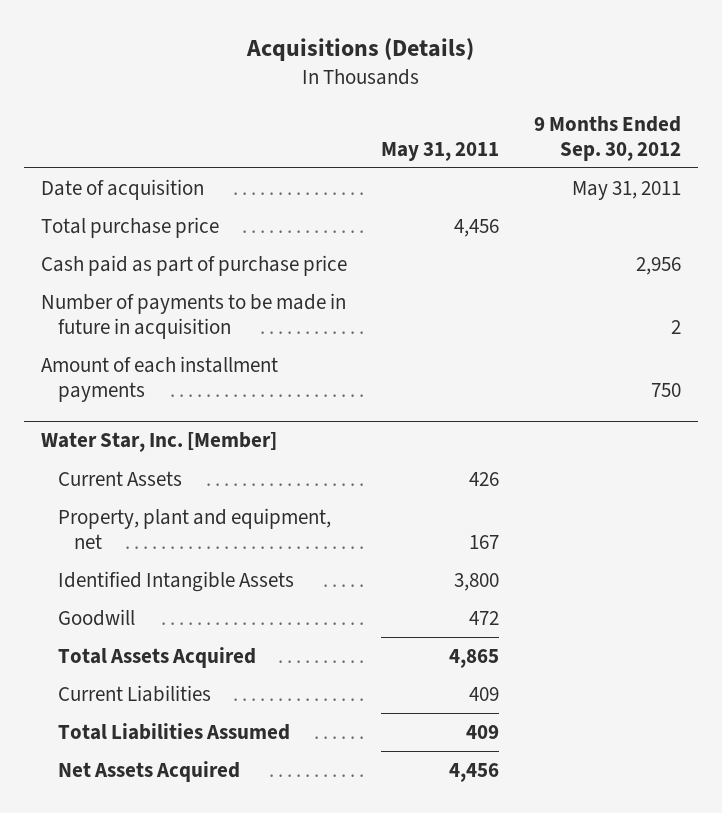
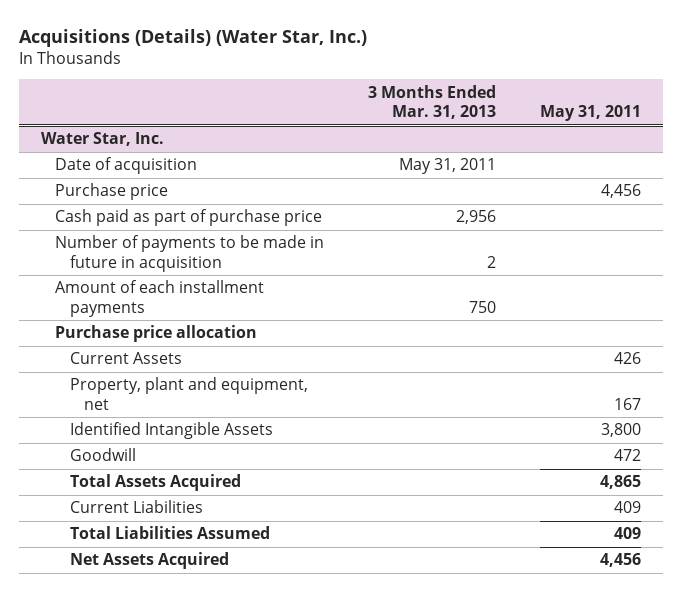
[245,37,474,61] Acquisitions (Details) -> [19,29,368,48] Acquisitions (Details) (Water Star, Inc.)
[533,115,681,161] 9 Months Ended Sep. 30, 2012 -> none
none -> [368,84,497,120] 3 Months Ended Mar. 31, 2013
none -> [41,132,165,147] Water Star, Inc.
[40,216,219,238] Total purchase price -> [55,183,169,201] Purchase price
[40,432,277,453] Water Star, Inc. [Member] -> none
none -> [55,325,258,343] Purchase price allocation

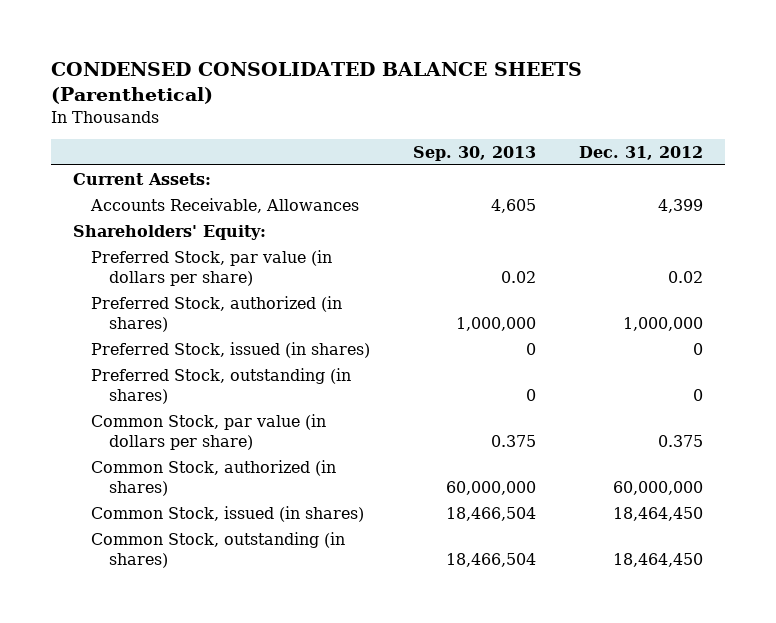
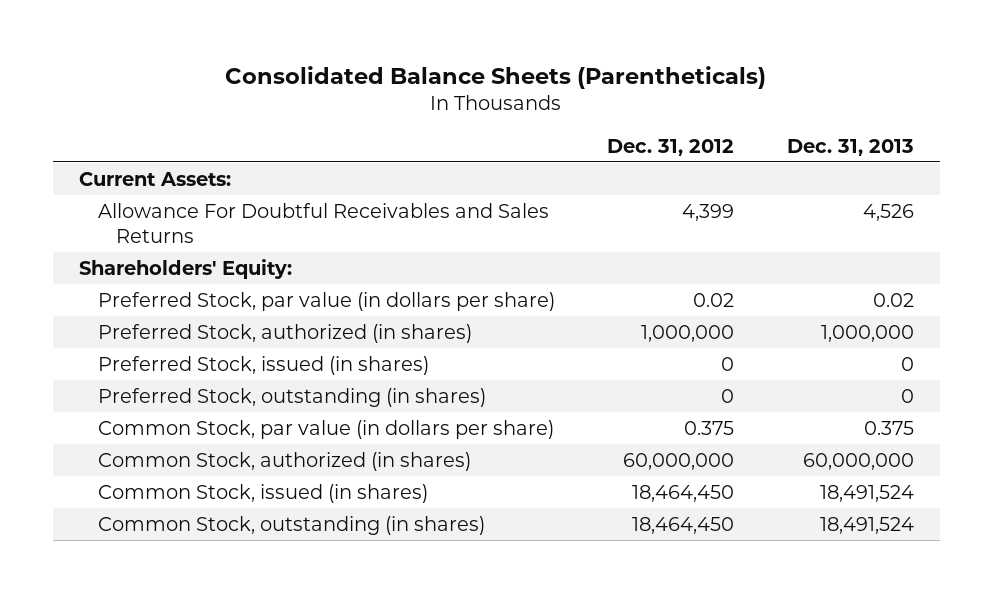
[51,62,583,105] CONDENSED CONSOLIDATED BALANCE SHEETS (Parenthetical) -> [225,65,767,89] Consolidated Balance Sheets (Parentheticals)
[413,145,537,161] Sep. 30, 2013 -> none
none -> [786,138,914,156] Dec. 31, 2013
[89,197,359,213] Accounts Receivable, Allowances -> [97,202,549,243] Allowance For Doubtful Receivables and Sales Returns

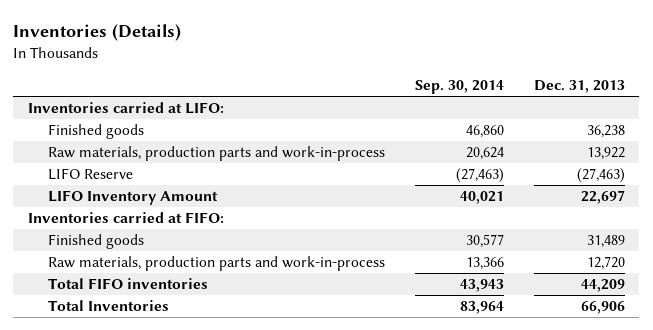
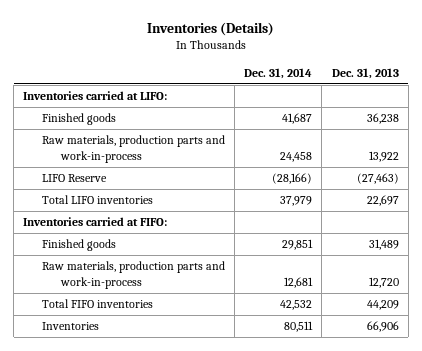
[415,79,505,94] Sep. 30, 2014 -> none
none -> [244,67,313,79] Dec. 31, 2014
[48,190,219,206] LIFO Inventory Amount -> [42,195,154,205] Total LIFO inventories
[48,300,170,312] Total Inventories -> [42,322,100,331] Inventories

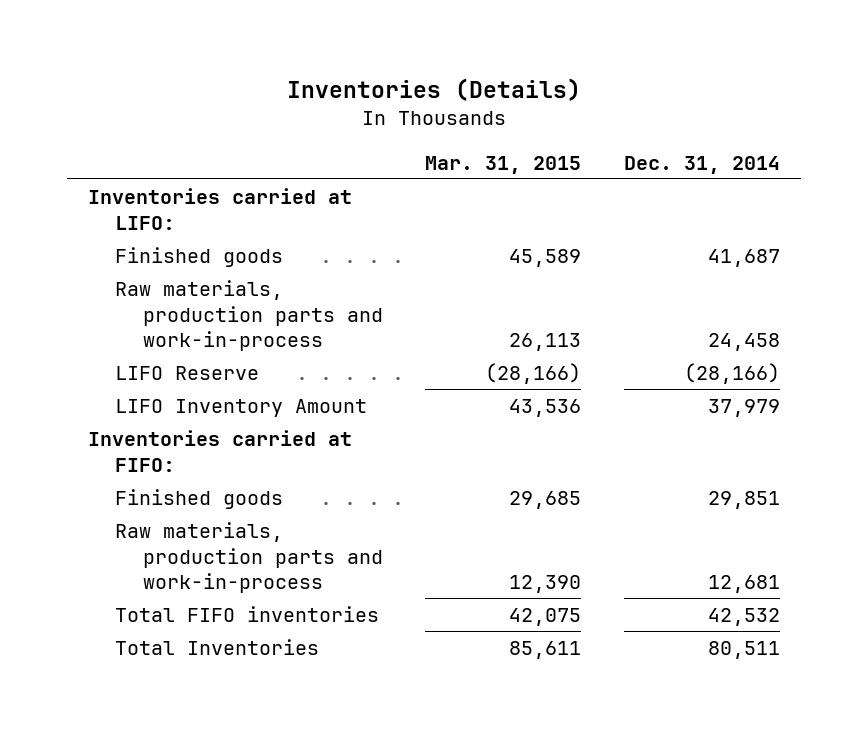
[331,67,399,79] Dec. 31, 2013 -> none
none -> [425,155,582,174] Mar. 31, 2015
[42,195,154,205] Total LIFO inventories -> [115,399,368,418] LIFO Inventory Amount
[42,322,100,331] Inventories -> [115,639,320,656] Total Inventories

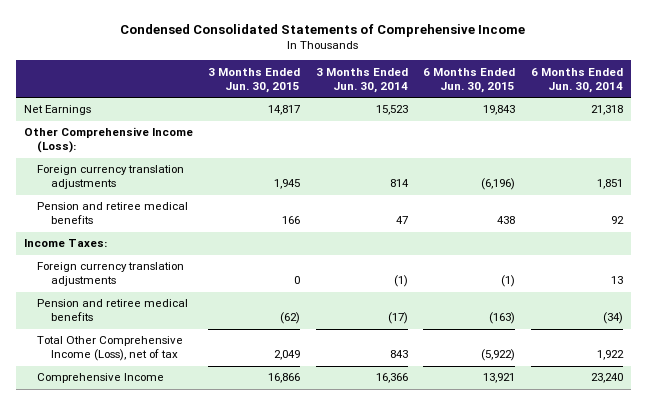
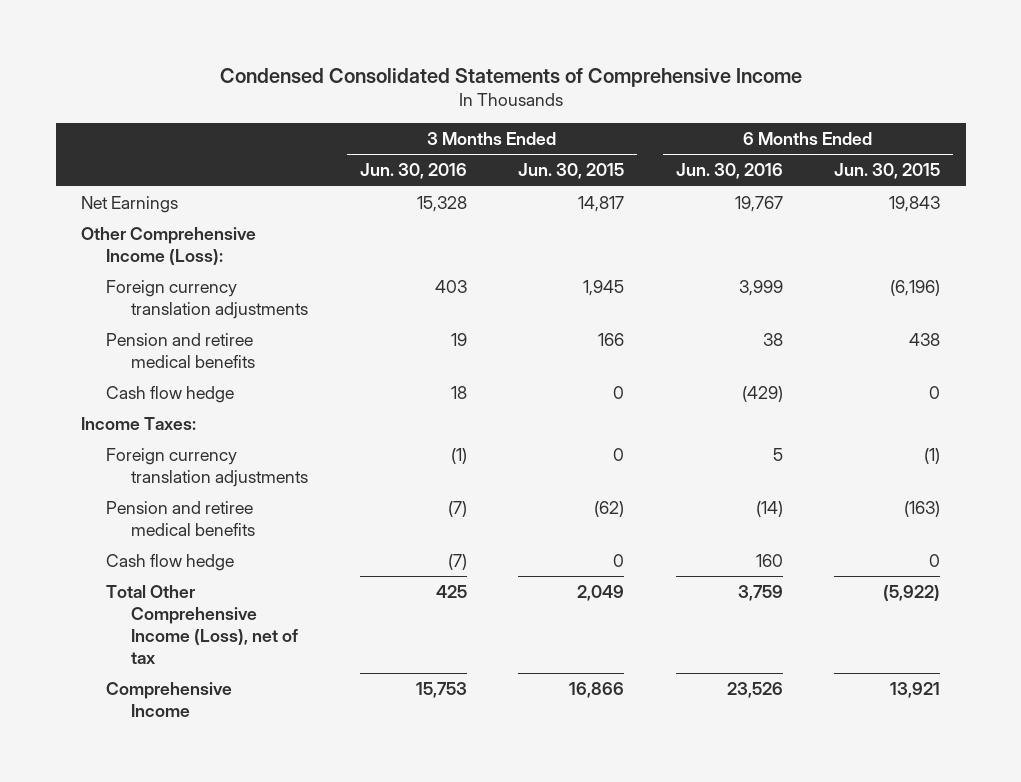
[315,67,408,93] 3 Months Ended Jun. 30, 2014 -> none
[530,67,623,93] 6 Months Ended Jun. 30, 2014 -> none
none -> [359,163,467,180] Jun. 30, 2016
none -> [675,163,783,180] Jun. 30, 2016
none -> [106,385,235,403] Cash flow hedge
none -> [106,553,235,571] Cash flow hedge

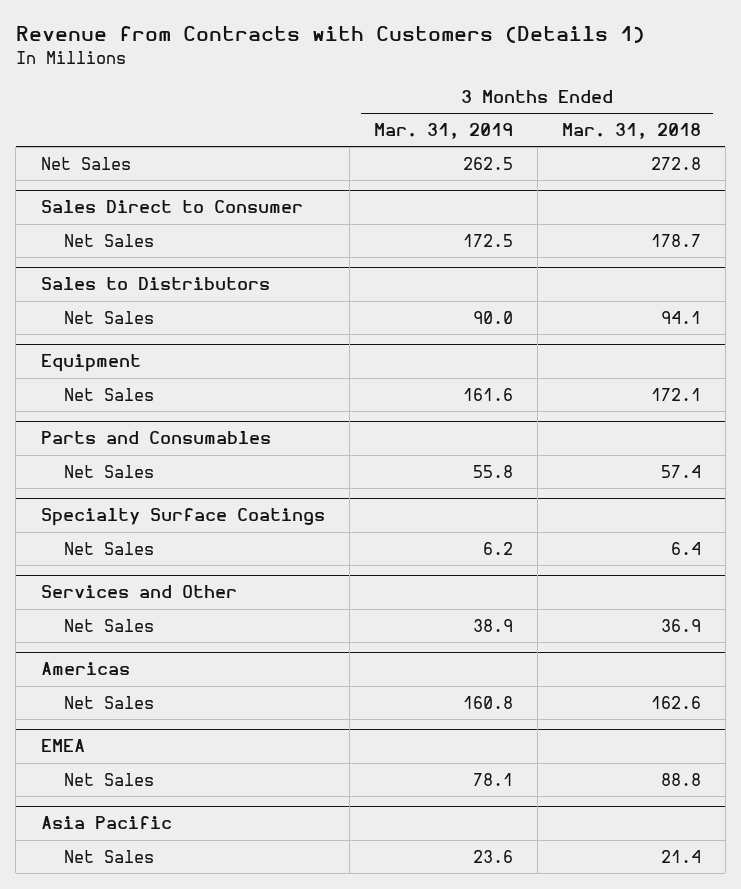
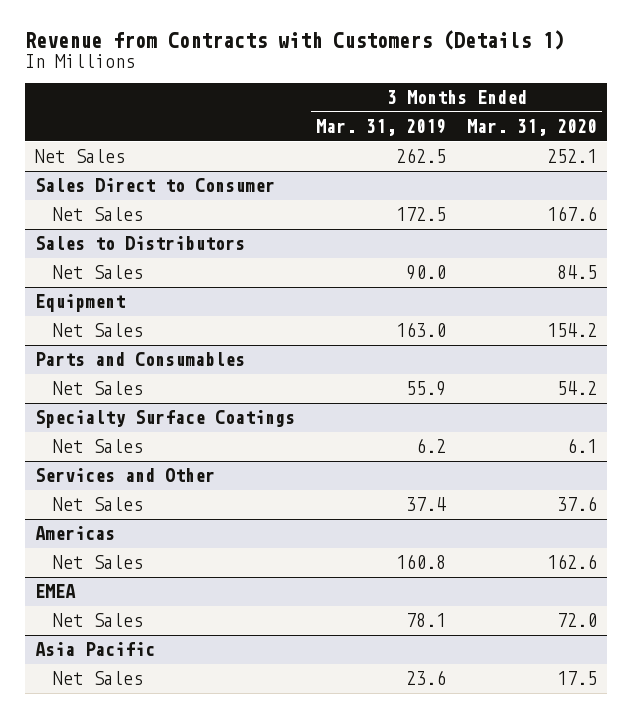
[561,122,701,139] Mar. 31, 2018 -> none
none -> [466,119,597,137] Mar. 31, 2020
[462,387,513,401] 161.6 -> [396,322,447,338] 163.0
[472,464,513,478] 55.8 -> [406,381,447,397] 55.9
[472,618,513,632] 38.9 -> [406,497,447,512] 37.4

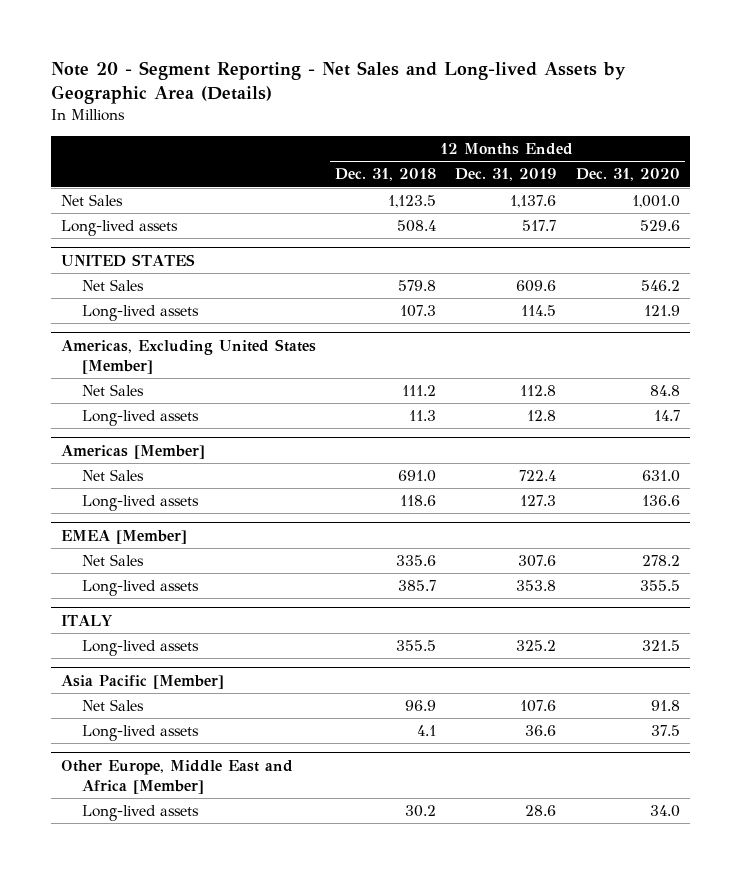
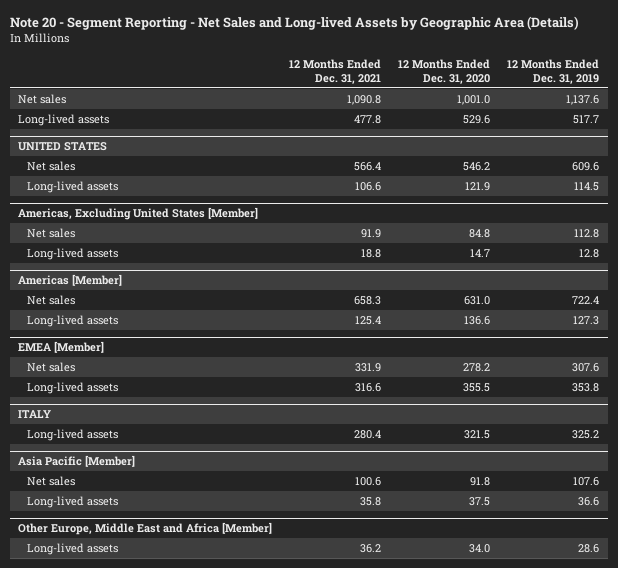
[335,168,437,182] Dec. 31, 2018 -> none
none -> [289,58,382,84] 12 Months Ended Dec. 31, 2021
[60,194,123,207] Net Sales -> [18,94,67,105] Net sales
[81,279,144,292] Net Sales -> [27,161,76,172] Net sales
[81,384,144,397] Net Sales -> [27,228,76,239] Net sales
[81,469,144,482] Net Sales -> [27,295,76,306] Net sales
[81,554,144,567] Net Sales -> [27,362,76,373] Net sales
[81,699,144,712] Net Sales -> [27,476,76,487] Net sales

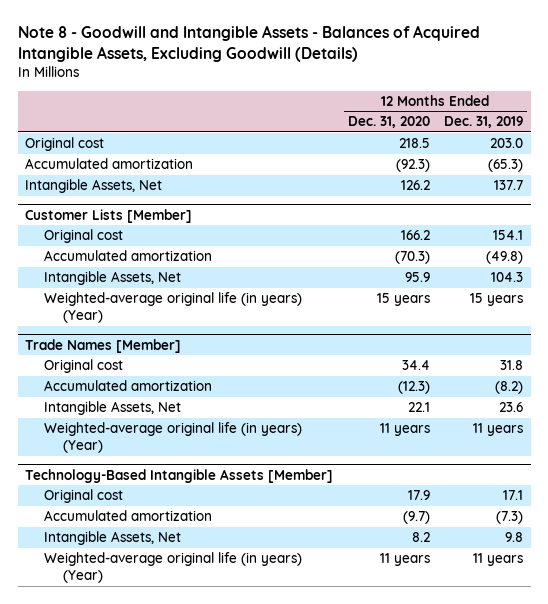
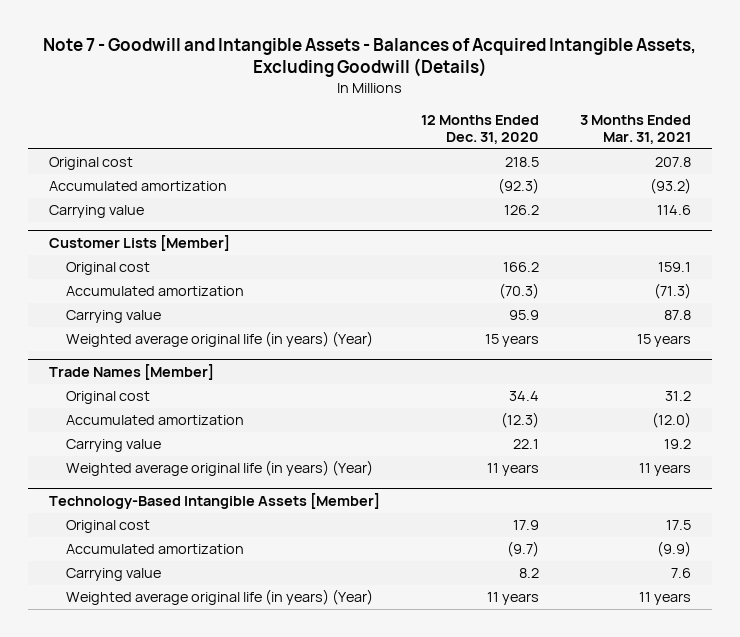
[17,25,480,63] Note 8 - Goodwill and Intangible Assets - Balances of Acquired Intangible Assets, Excluding Goodwill (Details) -> [42,37,696,78] Note 7 - Goodwill and Intangible Assets - Balances of Acquired Intangible Assets, Excluding Goodwill (Details)
[444,116,524,129] Dec. 31, 2019 -> none
none -> [580,115,692,145] 3 Months Ended Mar. 31, 2021
[24,179,162,194] Intangible Assets, Net -> [48,205,144,219] Carrying value
[43,271,181,286] Intangible Assets, Net -> [66,310,162,324] Carrying value
[43,292,302,324] Weighted-average original life (in years) (Year) -> [66,331,374,348] Weighted average original life (in years) (Year)
[43,401,181,416] Intangible Assets, Net -> [66,439,162,453] Carrying value
[43,422,302,454] Weighted-average original life (in years) (Year) -> [66,460,374,477] Weighted average original life (in years) (Year)
[43,531,181,546] Intangible Assets, Net -> [66,568,162,582] Carrying value
[43,552,302,584] Weighted-average original life (in years) (Year) -> [66,589,374,606] Weighted average original life (in years) (Year)

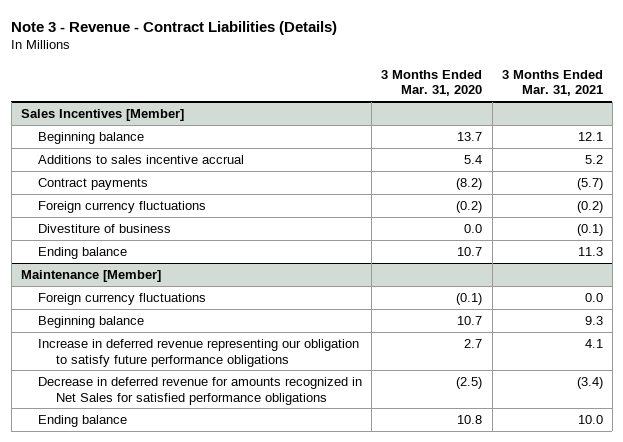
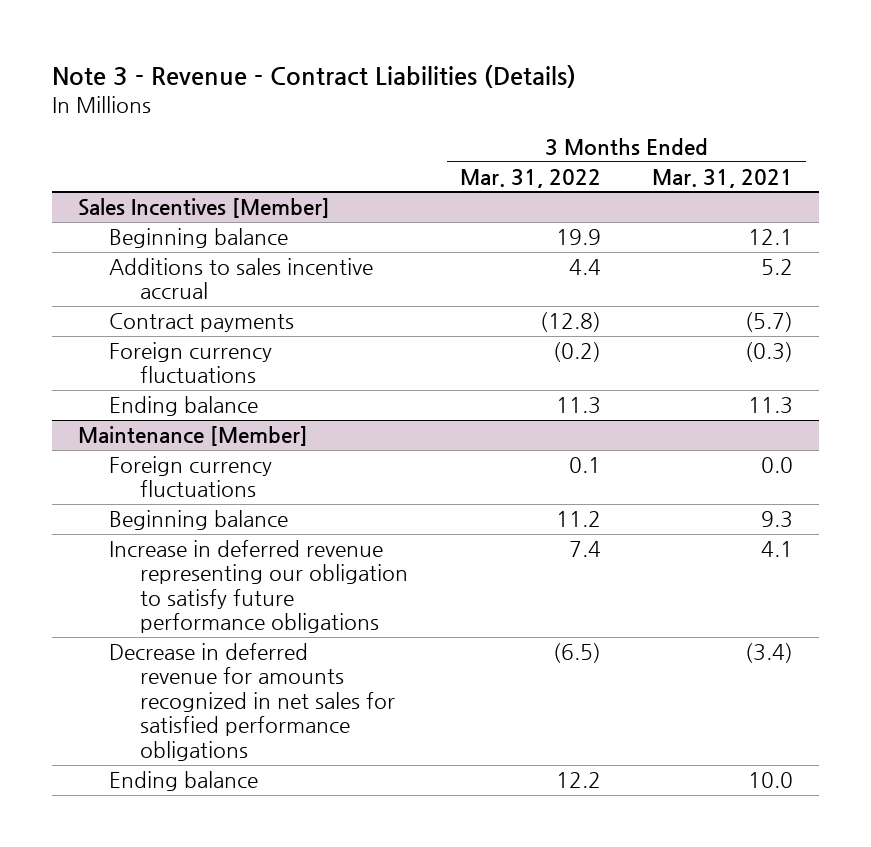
[381,69,483,97] 3 Months Ended Mar. 31, 2020 -> none
none -> [459,168,601,188] Mar. 31, 2022
[38,224,172,234] Divestiture of business -> none
[576,201,603,214] (0.2) -> [745,342,794,363] (0.3)
[38,377,363,405] Decrease in deferred revenue for amounts recognized in Net Sales for satisfied performance obligations -> [108,643,396,761] Decrease in deferred revenue for amounts recognized in net sales for satisfied performance obligations

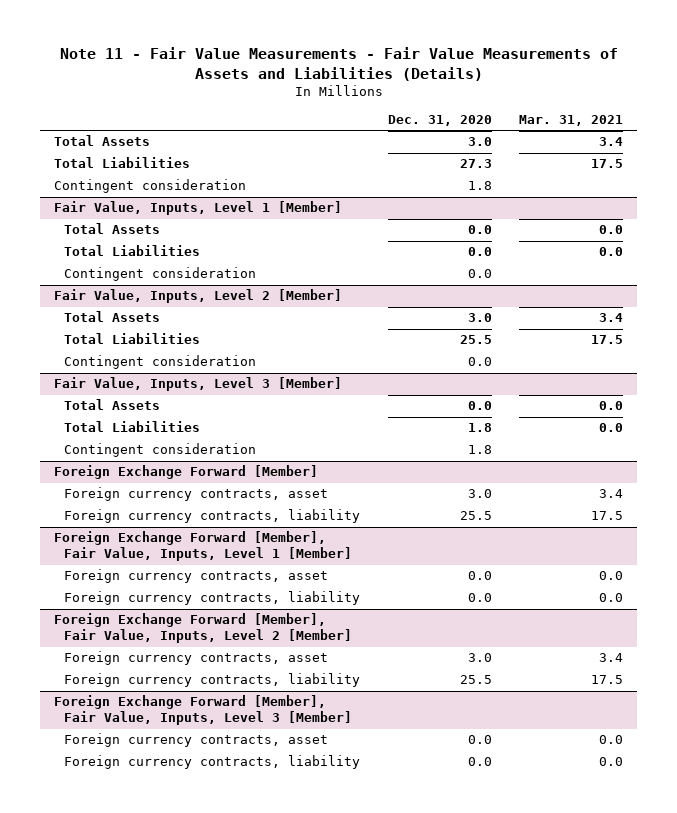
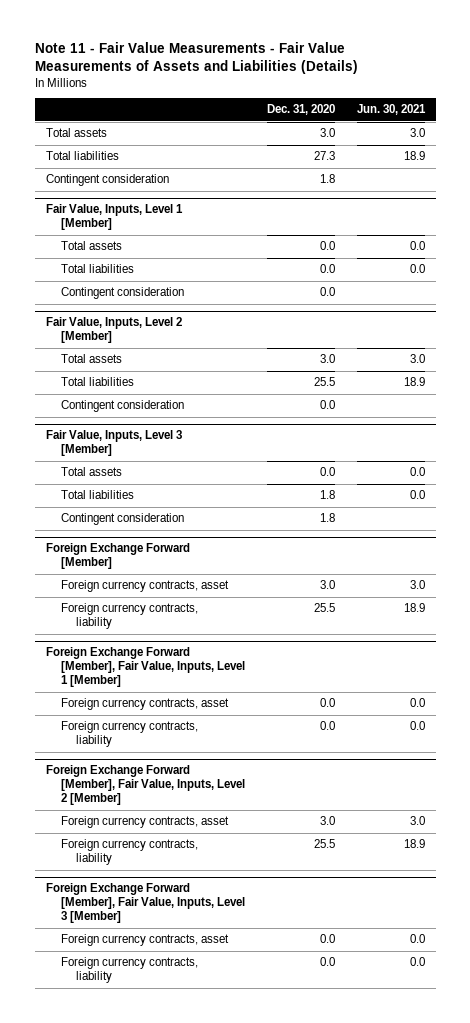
[519,114,624,126] Mar. 31, 2021 -> none
none -> [356,104,426,116] Jun. 30, 2021
[54,135,151,147] Total Assets -> [45,128,107,138] Total assets
[54,157,191,169] Total Liabilities -> [45,151,119,161] Total liabilities
[63,223,160,235] Total Assets -> [60,241,122,251] Total assets
[63,245,200,257] Total Liabilities -> [60,264,134,274] Total liabilities
[63,311,160,323] Total Assets -> [60,354,122,364] Total assets
[63,333,200,345] Total Liabilities -> [60,377,134,387] Total liabilities
[63,399,160,411] Total Assets -> [60,467,122,477] Total assets
[63,421,200,433] Total Liabilities -> [60,490,134,500] Total liabilities

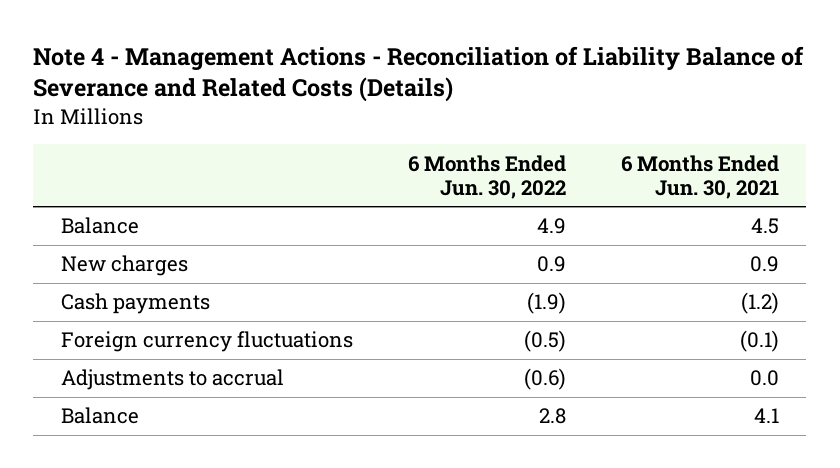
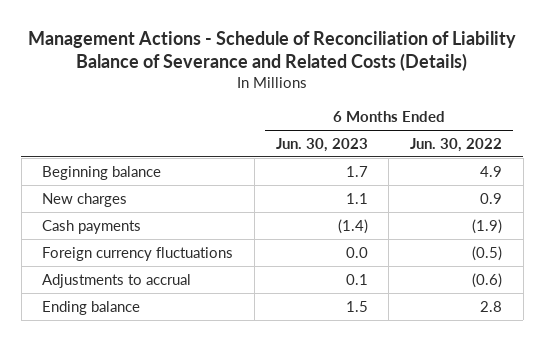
[33,45,805,103] Note 4 - Management Actions - Reconciliation of Liability Balance of Severance and Related Costs (Details) -> [28,30,517,71] Management Actions - Schedule of Reconciliation of Liability Balance of Severance and Related Costs (Details)
[620,154,779,199] 6 Months Ended Jun. 30, 2021 -> none
none -> [275,137,368,152] Jun. 30, 2023
[60,217,139,235] Balance -> [42,165,162,180] Beginning balance
[60,407,139,425] Balance -> [42,300,141,315] Ending balance

